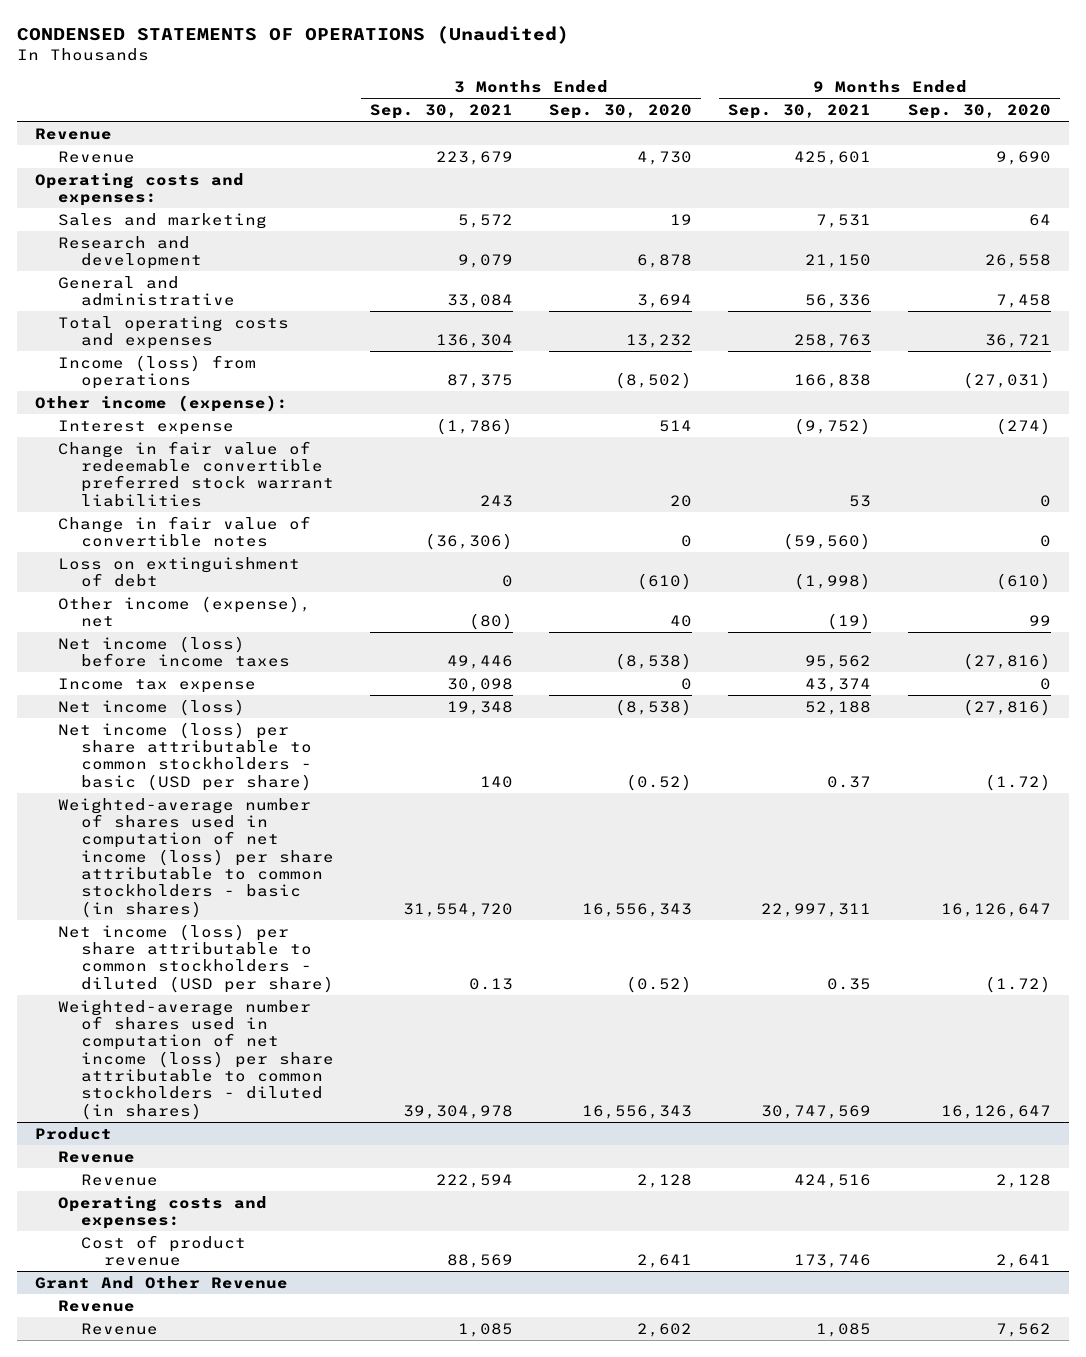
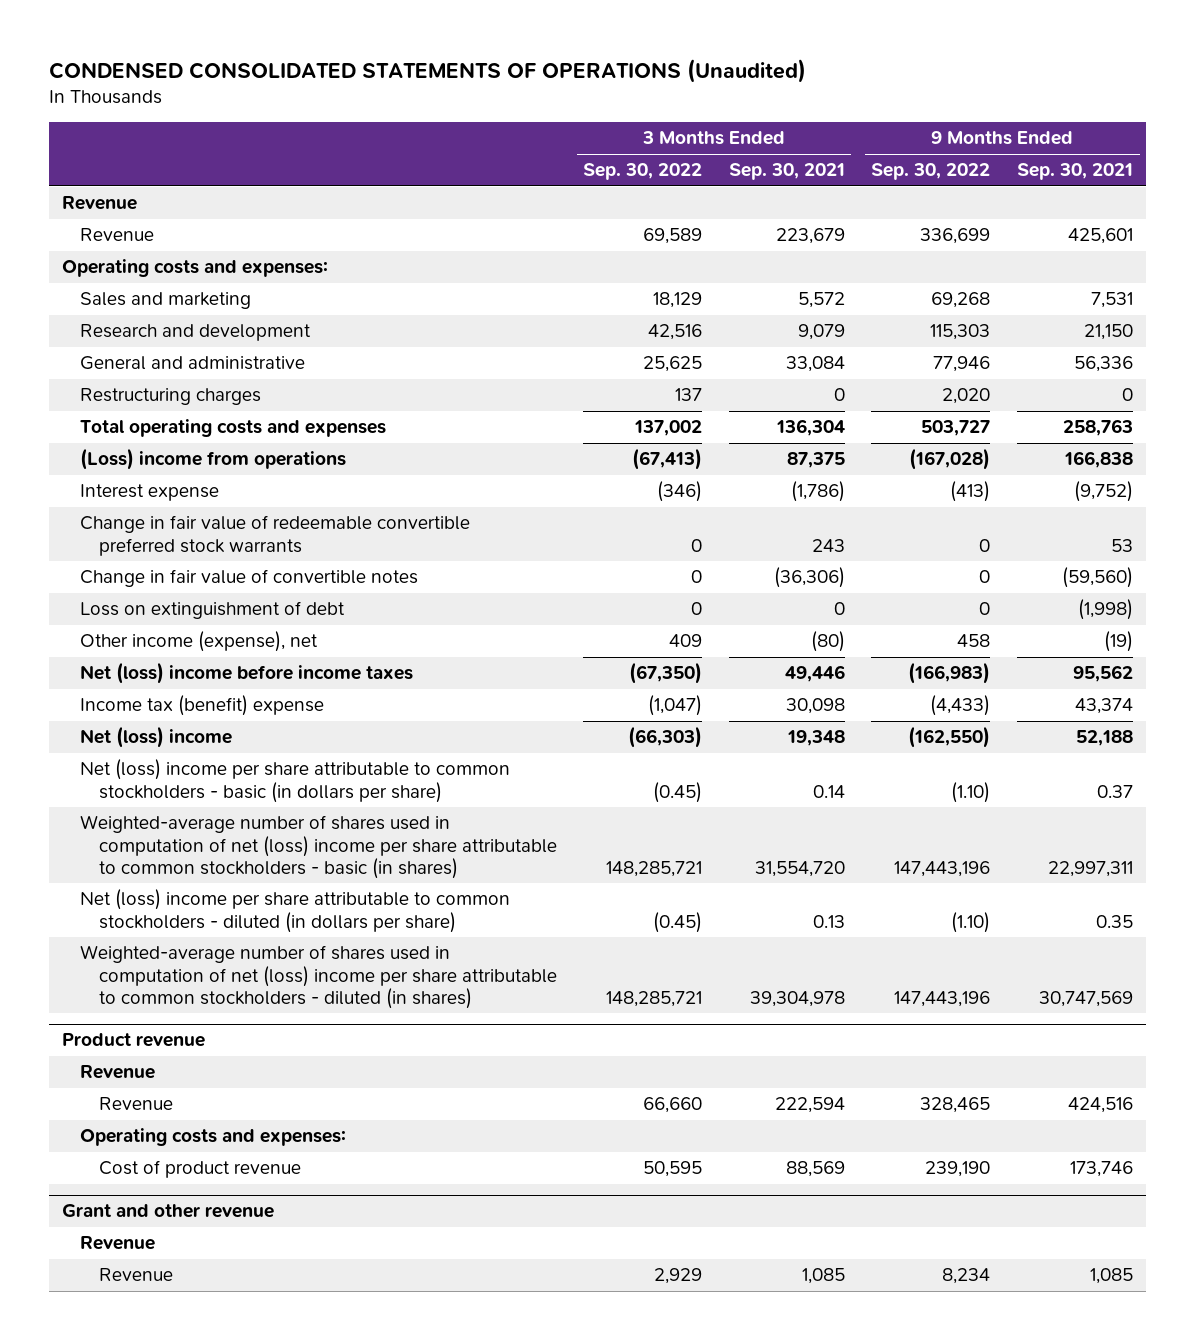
[16,26,569,45] CONDENSED STATEMENTS OF OPERATIONS (Unaudited) -> [48,58,806,83] CONDENSED CONSOLIDATED STATEMENTS OF OPERATIONS (Unaudited)
[549,103,693,119] Sep. 30, 2020 -> none
[907,103,1051,119] Sep. 30, 2020 -> none
none -> [583,163,703,181] Sep. 30, 2022
none -> [871,163,991,181] Sep. 30, 2022
none -> [80,388,262,406] Restructuring charges
[34,394,288,412] Other income (expense): -> none
[57,354,256,390] Income (loss) from operations -> [80,448,347,471] (Loss) income from operations
[57,440,334,507] Change in fair value of redeemable convertible preferred stock warrant liabilities -> [80,515,471,556] Change in fair value of redeemable convertible preferred stock warrants
[57,635,290,668] Net income (loss) before income taxes -> [80,662,414,685] Net (loss) income before income taxes
[57,677,256,693] Income tax expense -> [80,695,325,717] Income tax (benefit) expense
[57,698,245,716] Net income (loss) -> [80,726,233,749] Net (loss) income
[57,721,312,791] Net income (loss) per share attributable to common stockholders - basic (USD per share) -> [80,759,511,803] Net (loss) income per share attributable to common stockholders - basic (in dollars per share)
[480,775,514,788] 140 -> [812,784,845,798] 0.14
[57,797,334,918] Weighted-average number of shares used in computation of net income (loss) per share attributable to common stockholders - basic (in shares) -> [80,815,557,879] Weighted-average number of shares used in computation of net (loss) income per share attributable to common stockholders - basic (in shares)
[57,923,334,993] Net income (loss) per share attributable to common stockholders - diluted (USD per share) -> [80,889,511,933] Net (loss) income per share attributable to common stockholders - diluted (in dollars per share)
[57,999,334,1120] Weighted-average number of shares used in computation of net income (loss) per share attributable to common stockholders - diluted (in shares) -> [80,945,557,1009] Weighted-average number of shares used in computation of net (loss) income per share attributable to common stockholders - diluted (in shares)
[34,1126,112,1140] Product -> [61,1033,205,1048] Product revenue
[34,1275,288,1289] Grant And Other Revenue -> [61,1204,274,1219] Grant and other revenue

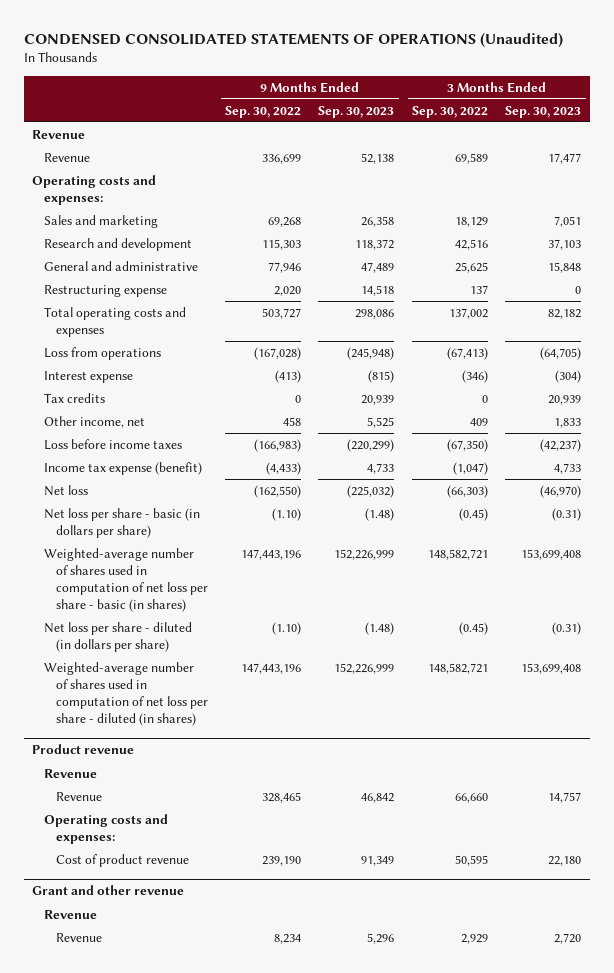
[728,163,845,181] Sep. 30, 2021 -> none
[1016,163,1133,181] Sep. 30, 2021 -> none
none -> [318,105,395,118] Sep. 30, 2023
none -> [505,105,582,118] Sep. 30, 2023
[80,388,262,406] Restructuring charges -> [43,284,167,297] Restructuring expense
[80,448,347,471] (Loss) income from operations -> [43,346,161,360] Loss from operations
[80,515,471,556] Change in fair value of redeemable convertible preferred stock warrants -> none
[80,569,419,588] Change in fair value of convertible notes -> none
[80,601,346,620] Loss on extinguishment of debt -> none
none -> [43,392,105,403] Tax credits
[80,631,319,653] Other income (expense), net -> [43,415,145,428] Other income, net
[80,662,414,685] Net (loss) income before income taxes -> [43,438,182,450] Loss before income taxes
[80,695,325,717] Income tax (benefit) expense -> [43,461,202,475] Income tax expense (benefit)
[80,726,233,749] Net (loss) income -> [43,484,88,496] Net loss
[80,759,511,803] Net (loss) income per share attributable to common stockholders - basic (in dollars per share) -> [43,507,200,538] Net loss per share - basic (in dollars per share)
[80,815,557,879] Weighted-average number of shares used in computation of net (loss) income per share attributable to common stockholders - basic (in shares) -> [43,547,208,612] Weighted-average number of shares used in computation of net loss per share - basic (in shares)
[606,860,703,877] 148,285,721 -> [427,548,488,560] 148,582,721
[80,889,511,933] Net (loss) income per share attributable to common stockholders - diluted (in dollars per share) -> [43,621,192,652] Net loss per share - diluted (in dollars per share)
[80,945,557,1009] Weighted-average number of shares used in computation of net (loss) income per share attributable to common stockholders - diluted (in shares) -> [43,661,208,726] Weighted-average number of shares used in computation of net loss per share - diluted (in shares)
[606,990,703,1007] 148,285,721 -> [427,662,488,674] 148,582,721

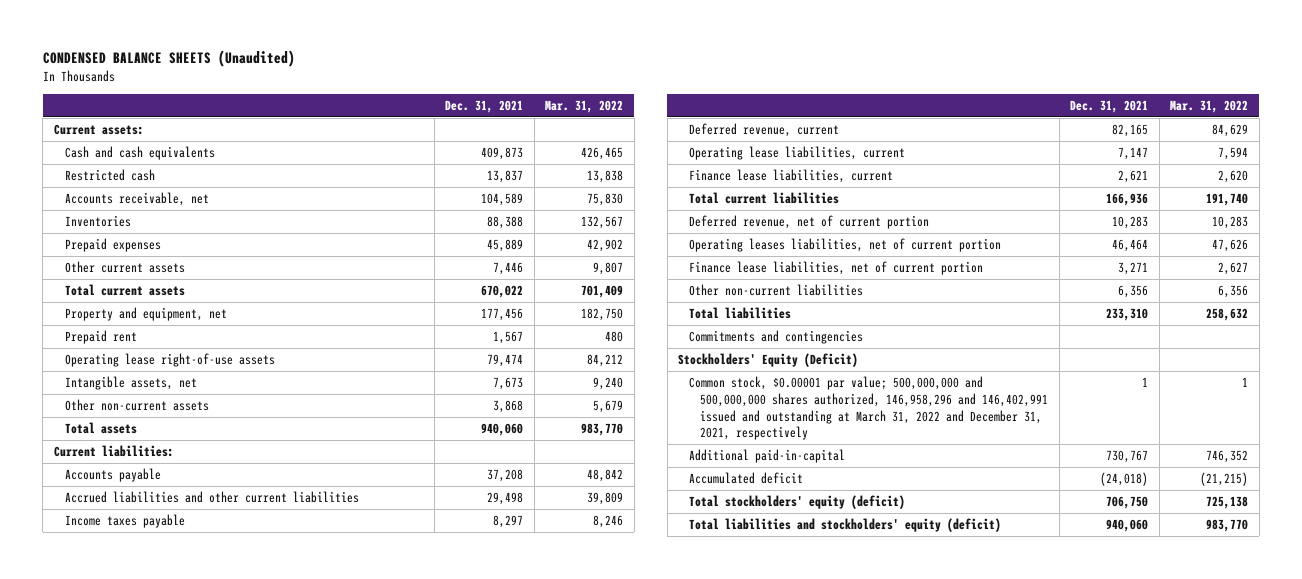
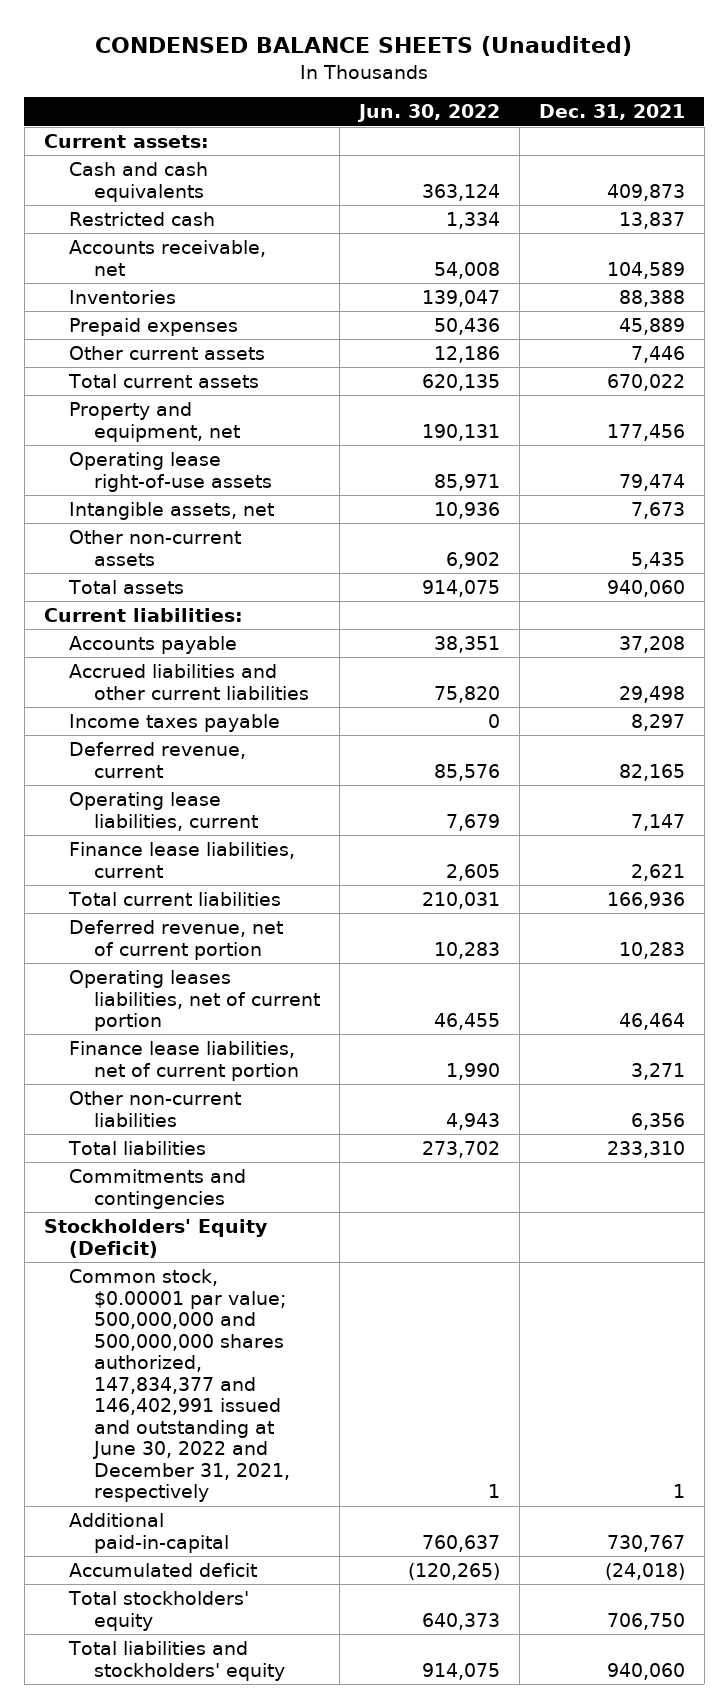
[545,99,624,113] Mar. 31, 2022 -> none
none -> [356,104,500,123] Jun. 30, 2022
[64,329,137,344] Prepaid rent -> none
[493,399,524,413] 3,868 -> [630,551,685,569] 5,435
[689,375,1049,441] Common stock, $0.00001 par value; 500,000,000 and 500,000,000 shares authorized, 146,958,296 and 146,402,991 issued and outstanding at March 31, 2022 and December 31, 2021, respectively -> [68,1269,291,1503] Common stock, $0.00001 par value; 500,000,000 and 500,000,000 shares authorized, 147,834,377 and 146,402,991 issued and outstanding at June 30, 2022 and December 31, 2021, respectively
[689,494,906,509] Total stockholders' equity (deficit) -> [67,1591,249,1631] Total stockholders' equity
[689,517,1002,532] Total liabilities and stockholders' equity (deficit) -> [67,1641,286,1681] Total liabilities and stockholders' equity

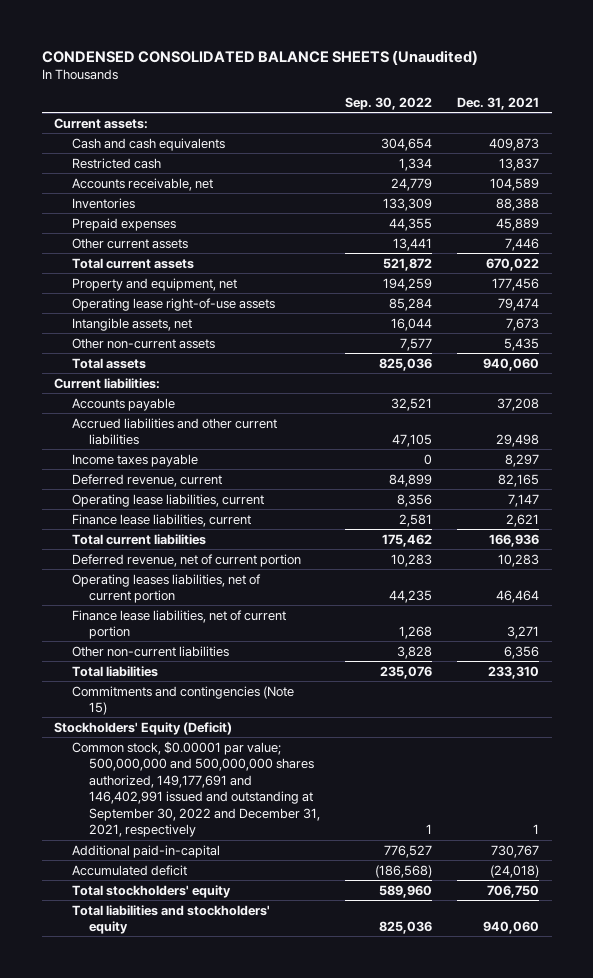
[95,36,633,57] CONDENSED BALANCE SHEETS (Unaudited) -> [41,49,478,65] CONDENSED CONSOLIDATED BALANCE SHEETS (Unaudited)
[356,104,500,123] Jun. 30, 2022 -> none
none -> [345,96,433,110] Sep. 30, 2022
[68,1169,246,1209] Commitments and contingencies -> [71,685,294,716] Commitments and contingencies (Note 15)
[68,1269,291,1503] Common stock, $0.00001 par value; 500,000,000 and 500,000,000 shares authorized, 147,834,377 and 146,402,991 issued and outstanding at June 30, 2022 and December 31, 2021, respectively -> [71,740,321,838] Common stock, $0.00001 par value; 500,000,000 and 500,000,000 shares authorized, 149,177,691 and 146,402,991 issued and outstanding at September 30, 2022 and December 31, 2021, respectively

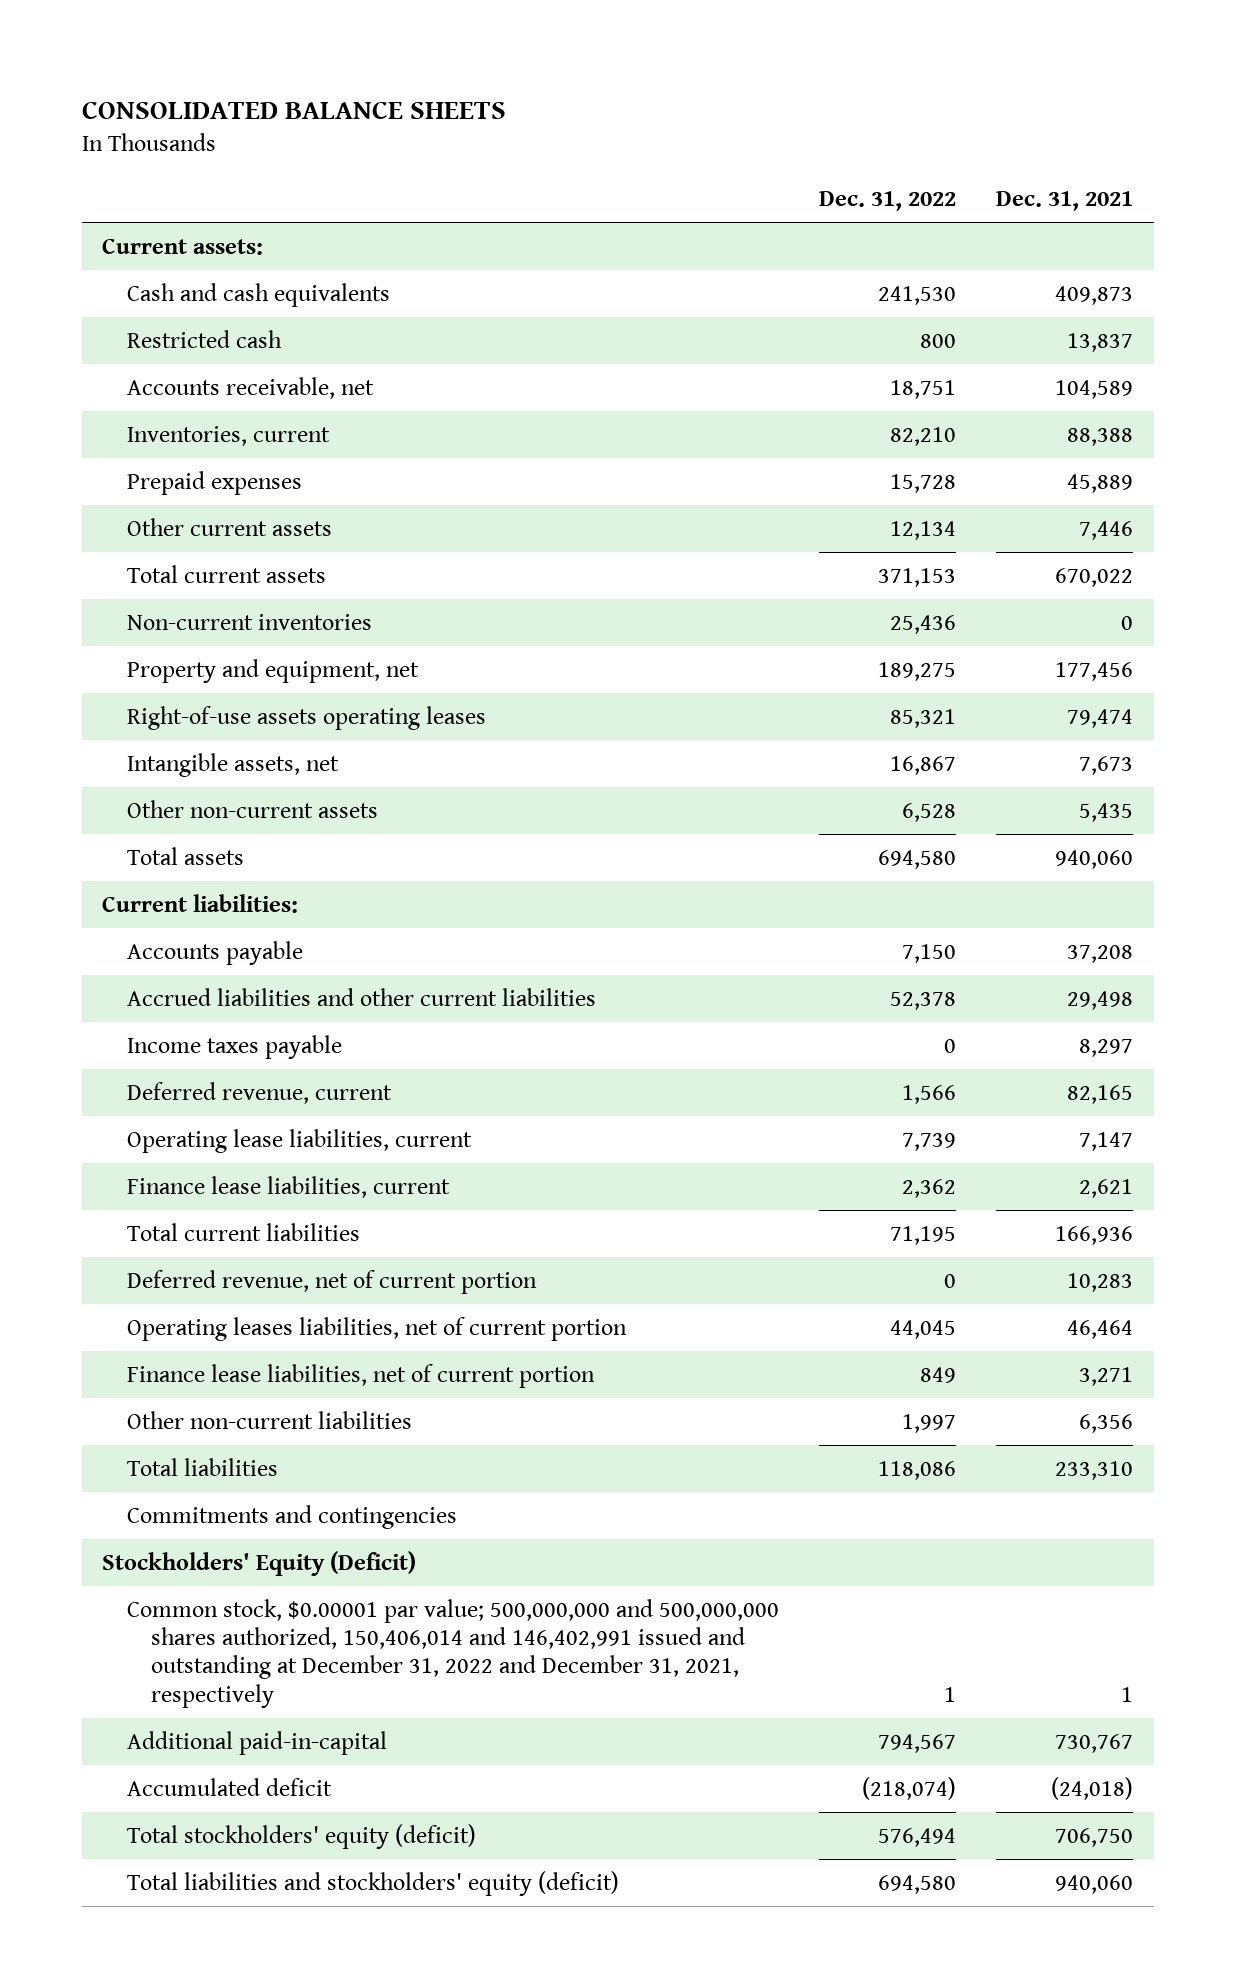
[41,49,478,65] CONDENSED CONSOLIDATED BALANCE SHEETS (Unaudited) -> [82,101,507,120] CONSOLIDATED BALANCE SHEETS
[345,96,433,110] Sep. 30, 2022 -> none
none -> [819,191,957,212] Dec. 31, 2022
[71,197,135,209] Inventories -> [126,425,330,446] Inventories, current
none -> [126,613,372,630] Non-current inventories
[71,297,275,311] Operating lease right-of-use assets -> [126,705,486,730] Right-of-use assets operating leases
[71,685,294,716] Commitments and contingencies (Note 15) -> [126,1504,457,1529] Commitments and contingencies
[71,740,321,838] Common stock, $0.00001 par value; 500,000,000 and 500,000,000 shares authorized, 149,177,691 and 146,402,991 issued and outstanding at September 30, 2022 and December 31, 2021, respectively -> [126,1598,779,1708] Common stock, $0.00001 par value; 500,000,000 and 500,000,000 shares authorized, 150,406,014 and 146,402,991 issued and outstanding at December 31, 2022 and December 31, 2021, respectively
[71,884,231,898] Total stockholders' equity -> [126,1823,476,1849] Total stockholders' equity (deficit)
[71,904,270,935] Total liabilities and stockholders' equity -> [126,1870,619,1896] Total liabilities and stockholders' equity (deficit)

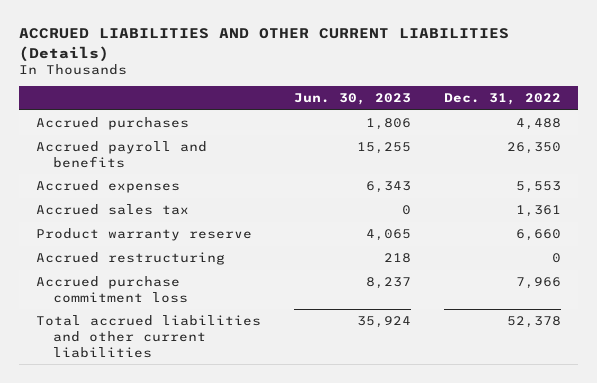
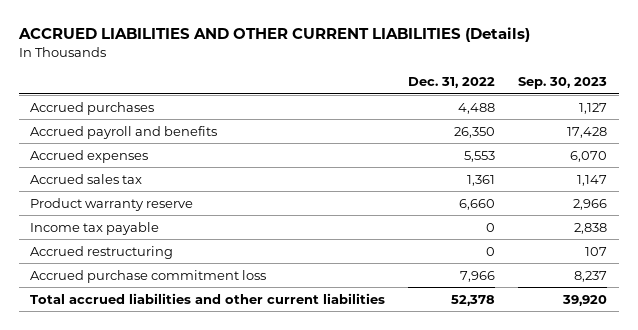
[294,93,412,106] Jun. 30, 2023 -> none
none -> [518,77,608,90] Sep. 30, 2023
none -> [30,221,160,235] Income tax payable

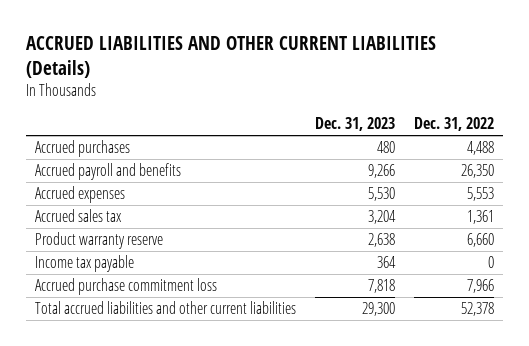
[518,77,608,90] Sep. 30, 2023 -> none
none -> [314,117,395,132] Dec. 31, 2023
[30,245,174,259] Accrued restructuring -> none

